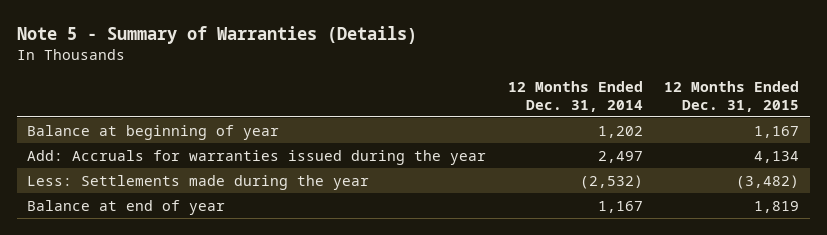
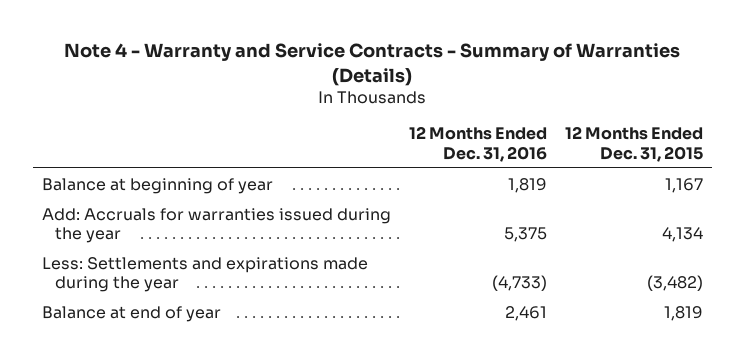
[16,25,417,44] Note 5 - Summary of Warranties (Details) -> [64,43,681,86] Note 4 - Warranty and Service Contracts - Summary of Warranties (Details)
[507,81,643,112] 12 Months Ended Dec. 31, 2014 -> none
none -> [408,126,547,162] 12 Months Ended Dec. 31, 2016
[27,174,370,190] Less: Settlements made during the year -> [41,256,368,293] Less: Settlements and expirations made during the year

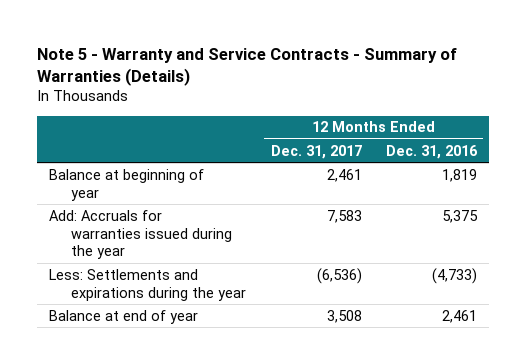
[64,43,681,86] Note 4 - Warranty and Service Contracts - Summary of Warranties (Details) -> [37,47,458,86] Note 5 - Warranty and Service Contracts - Summary of Warranties (Details)
[564,126,703,162] 12 Months Ended Dec. 31, 2015 -> none
none -> [270,144,362,159] Dec. 31, 2017
[41,256,368,293] Less: Settlements and expirations made during the year -> [49,268,247,301] Less: Settlements and expirations during the year

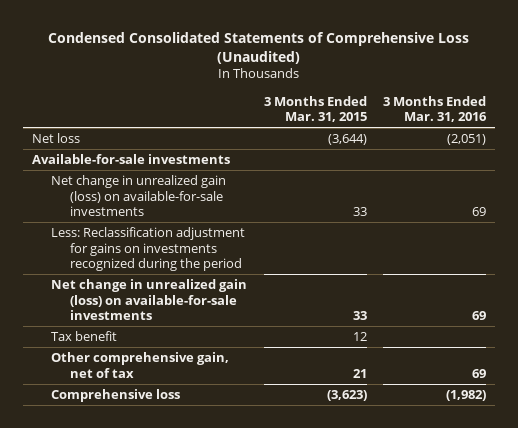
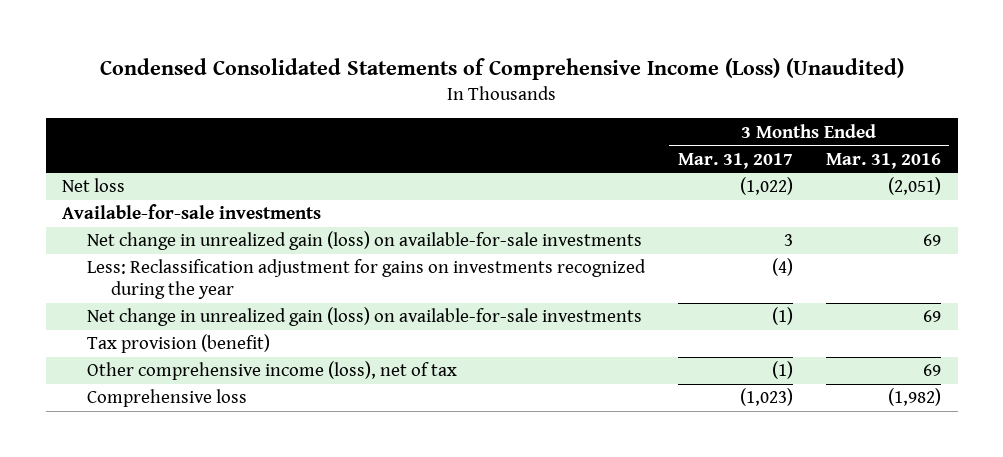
[48,31,470,64] Condensed Consolidated Statements of Comprehensive Loss (Unaudited) -> [99,57,904,80] Condensed Consolidated Statements of Comprehensive Income (Loss) (Unaudited)
[263,95,367,123] 3 Months Ended Mar. 31, 2015 -> none
none -> [677,152,793,169] Mar. 31, 2017
[50,226,245,272] Less: Reclassification adjustment for gains on investments recognized during the period -> [86,259,646,299] Less: Reclassification adjustment for gains on investments recognized during the year
[50,330,117,341] Tax benefit -> [86,334,270,354] Tax provision (benefit)
[50,351,229,378] Other comprehensive gain, net of tax -> [86,361,457,381] Other comprehensive income (loss), net of tax

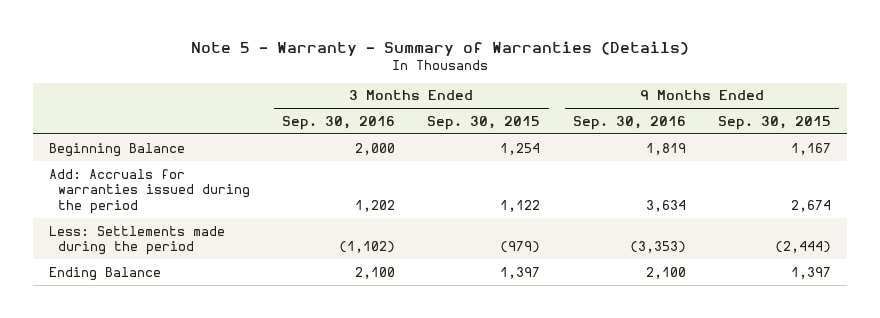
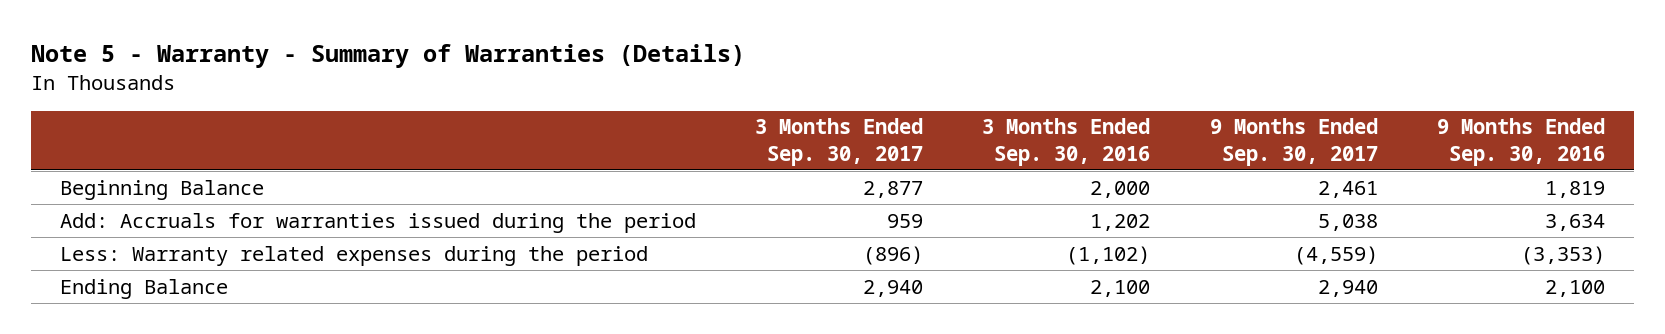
[427,115,541,130] Sep. 30, 2015 -> none
[717,115,831,130] Sep. 30, 2015 -> none
none -> [755,118,924,166] 3 Months Ended Sep. 30, 2017
none -> [1209,118,1378,166] 9 Months Ended Sep. 30, 2017
[48,225,225,256] Less: Settlements made during the period -> [60,245,649,266] Less: Warranty related expenses during the period

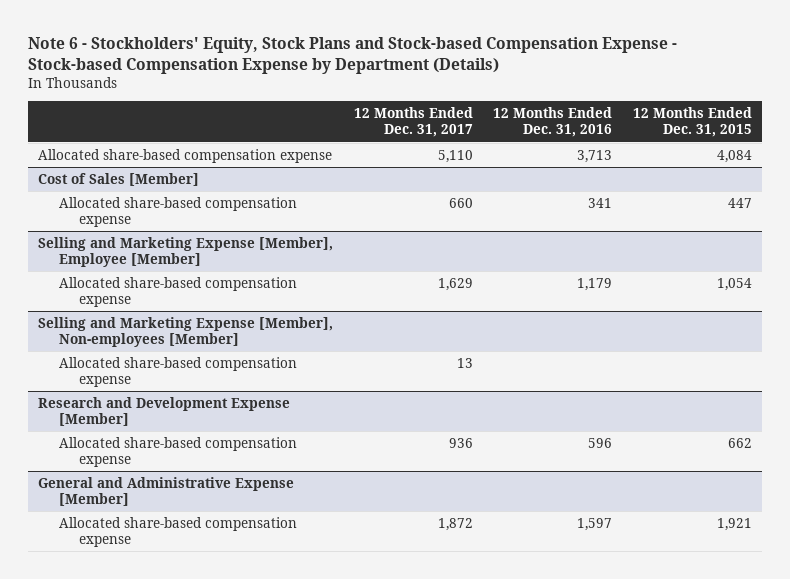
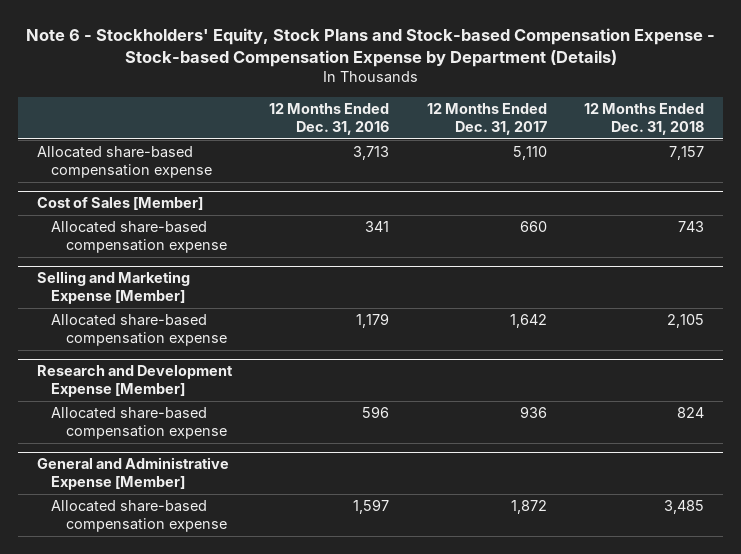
[632,107,752,138] 12 Months Ended Dec. 31, 2015 -> none
none -> [584,102,705,136] 12 Months Ended Dec. 31, 2018
[38,316,334,348] Selling and Marketing Expense [Member], Non-employees [Member] -> none
[58,356,297,388] Allocated share-based compensation expense -> none
[38,236,334,268] Selling and Marketing Expense [Member], Employee [Member] -> [37,271,191,305] Selling and Marketing Expense [Member]
[437,277,473,291] 1,629 -> [509,314,547,329] 1,642

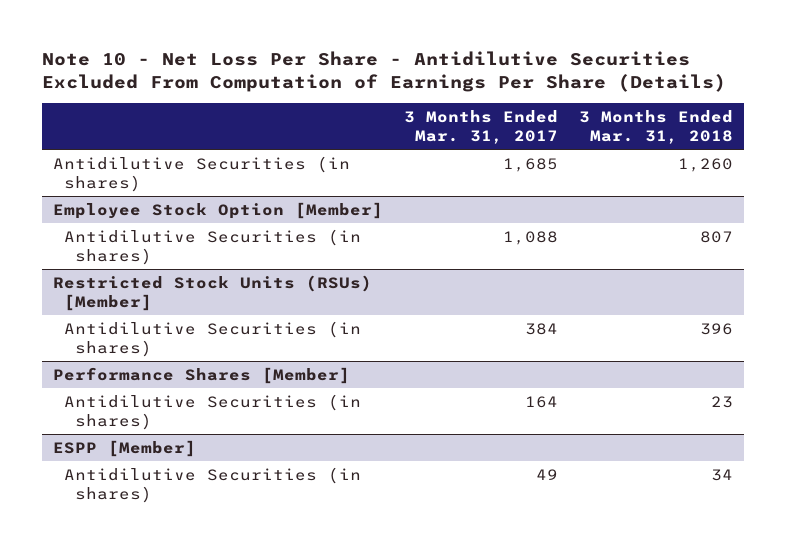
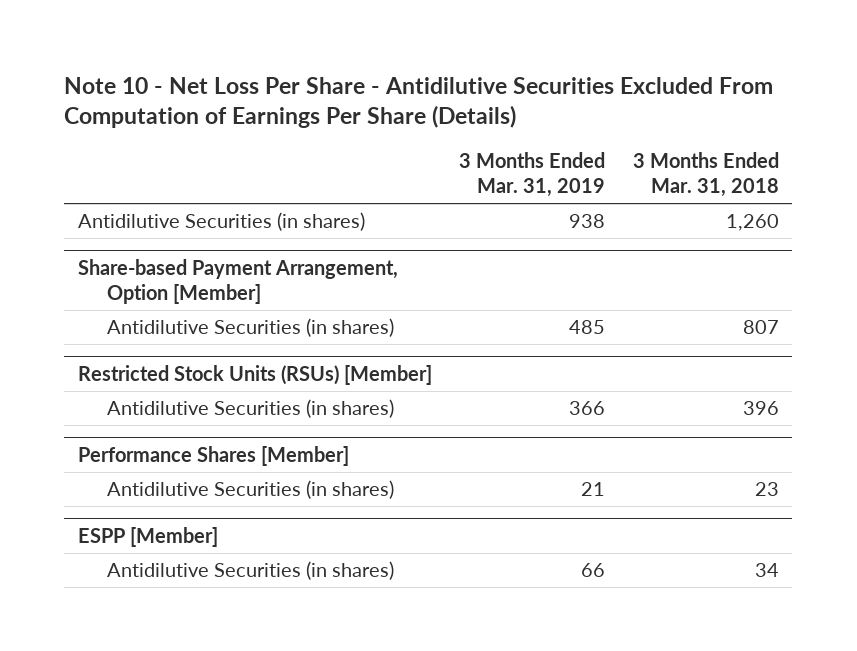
[403,109,558,144] 3 Months Ended Mar. 31, 2017 -> none
none -> [459,151,606,197] 3 Months Ended Mar. 31, 2019
[52,201,383,219] Employee Stock Option [Member] -> [77,258,398,304] Share-based Payment Arrangement, Option [Member]

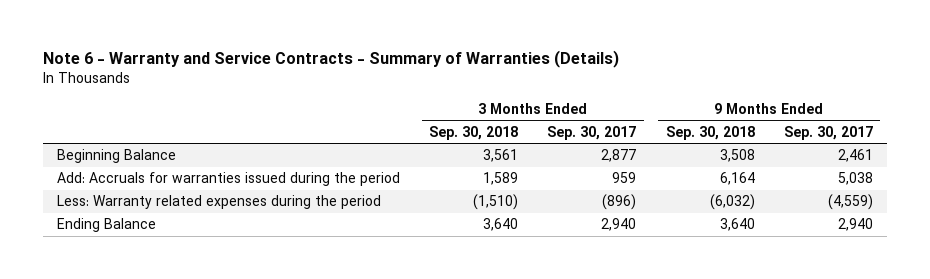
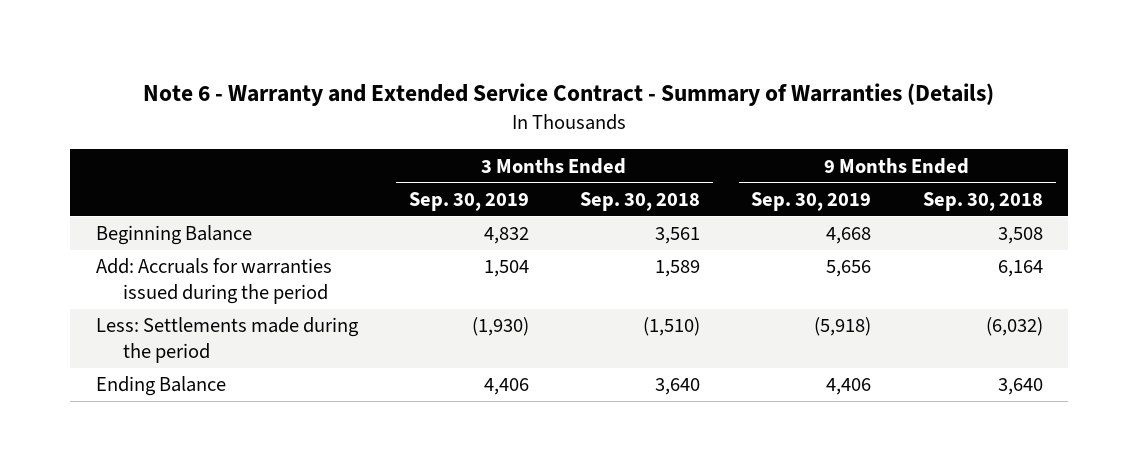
[42,50,619,69] Note 6 - Warranty and Service Contracts - Summary of Warranties (Details) -> [143,83,995,107] Note 6 - Warranty and Extended Service Contract - Summary of Warranties (Details)
[547,125,637,140] Sep. 30, 2017 -> none
[783,125,873,140] Sep. 30, 2017 -> none
none -> [408,191,529,211] Sep. 30, 2019
none -> [751,191,872,211] Sep. 30, 2019
[57,195,382,210] Less: Warranty related expenses during the period -> [95,317,359,363] Less: Settlements made during the period

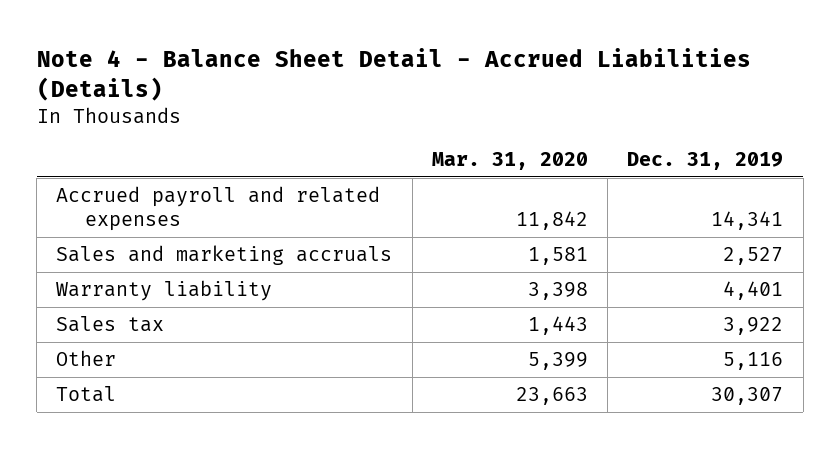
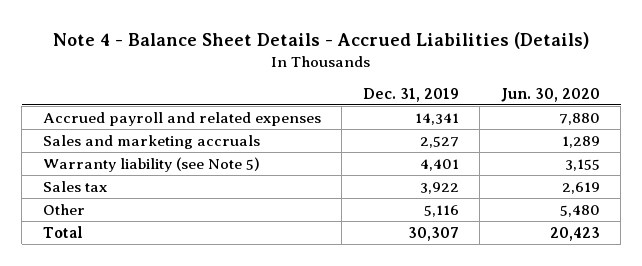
[36,47,751,101] Note 4 - Balance Sheet Detail - Accrued Liabilities (Details) -> [53,31,590,49] Note 4 - Balance Sheet Details - Accrued Liabilities (Details)
[431,152,588,171] Mar. 31, 2020 -> none
none -> [500,87,600,102] Jun. 30, 2020
[56,280,273,302] Warranty liability -> [42,156,260,172] Warranty liability (see Note 5)

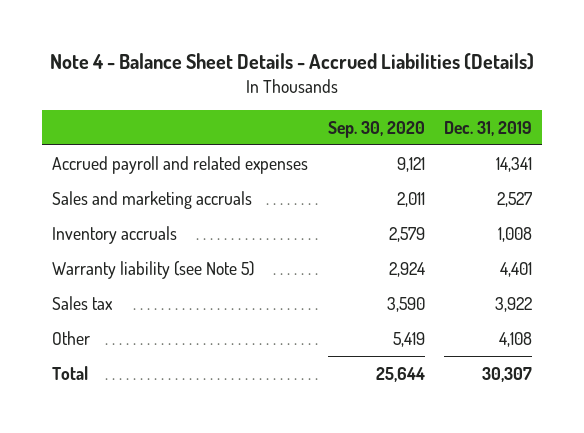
[500,87,600,102] Jun. 30, 2020 -> none
none -> [327,120,425,138] Sep. 30, 2020
none -> [52,225,178,244] Inventory accruals
[423,204,459,217] 5,116 -> [499,331,533,347] 4,108

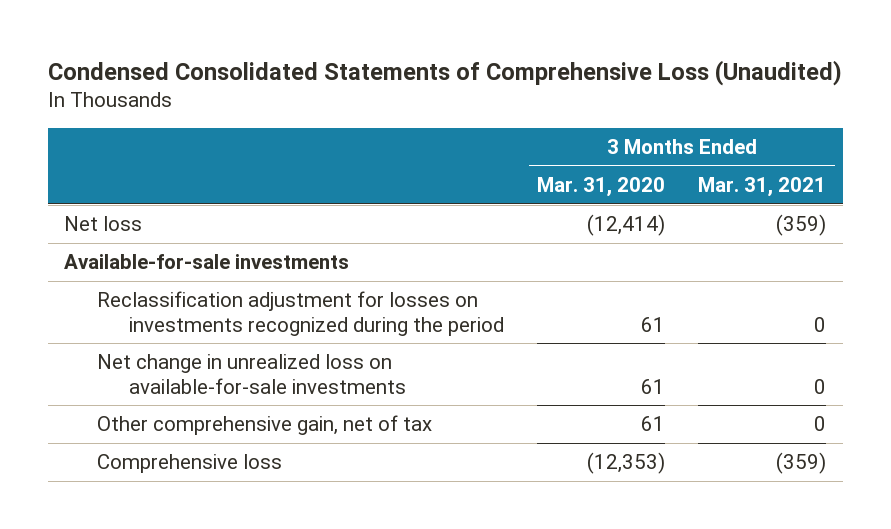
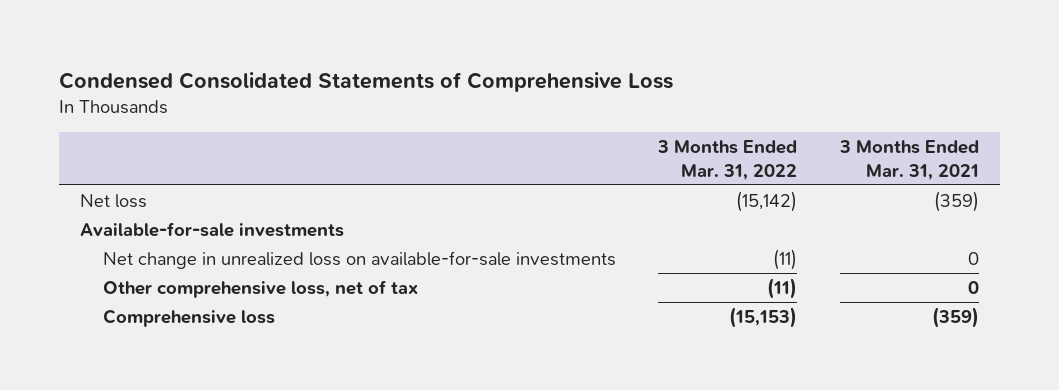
[47,59,842,86] Condensed Consolidated Statements of Comprehensive Loss (Unaudited) -> [59,71,674,92] Condensed Consolidated Statements of Comprehensive Loss
[537,177,666,198] Mar. 31, 2020 -> none
none -> [657,139,798,180] 3 Months Ended Mar. 31, 2022
[96,291,505,336] Reclassification adjustment for losses on investments recognized during the period -> none
[96,415,432,436] Other comprehensive gain, net of tax -> [102,279,418,298] Other comprehensive loss, net of tax

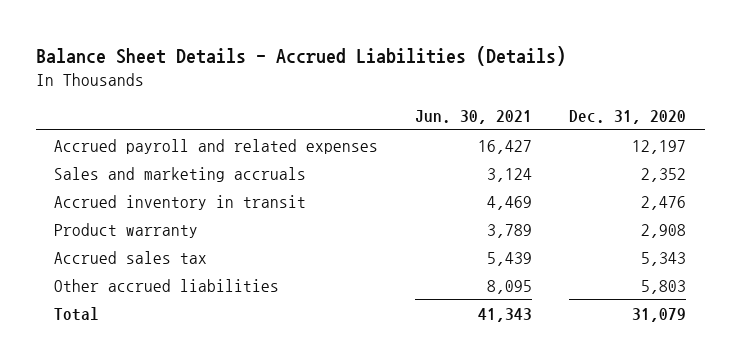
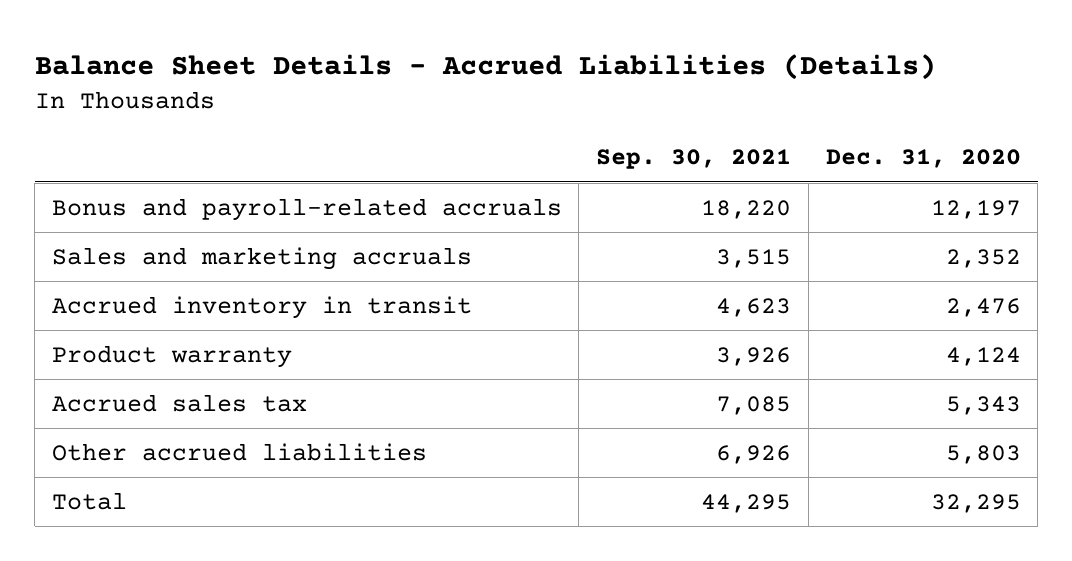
[415,110,533,125] Jun. 30, 2021 -> none
none -> [596,149,792,170] Sep. 30, 2021
[54,138,379,154] Accrued payroll and related expenses -> [51,197,562,221] Bonus and payroll-related accruals
[641,223,687,238] 2,908 -> [945,346,1021,366] 4,124
[632,307,687,322] 31,079 -> [930,493,1021,513] 32,295

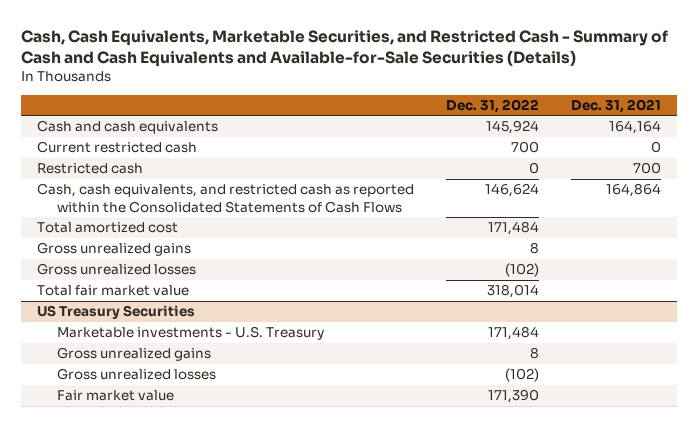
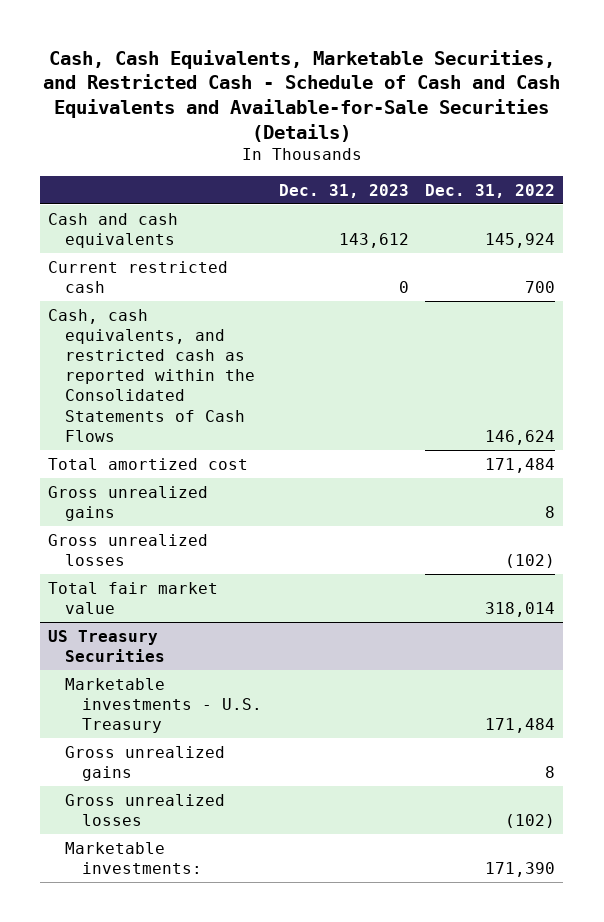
[20,29,668,67] Cash, Cash Equivalents, Marketable Securities, and Restricted Cash - Summary of Cash and Cash Equivalents and Available-for-Sale Securities (Details) -> [42,49,560,142] Cash, Cash Equivalents, Marketable Securities, and Restricted Cash - Schedule of Cash and Cash Equivalents and Available-for-Sale Securities (Details)
[570,98,661,113] Dec. 31, 2021 -> none
none -> [278,183,409,198] Dec. 31, 2023
[36,163,143,175] Restricted cash -> none
[56,390,174,402] Fair market value -> [65,841,203,874] Marketable investments:

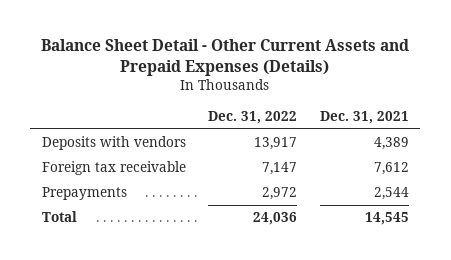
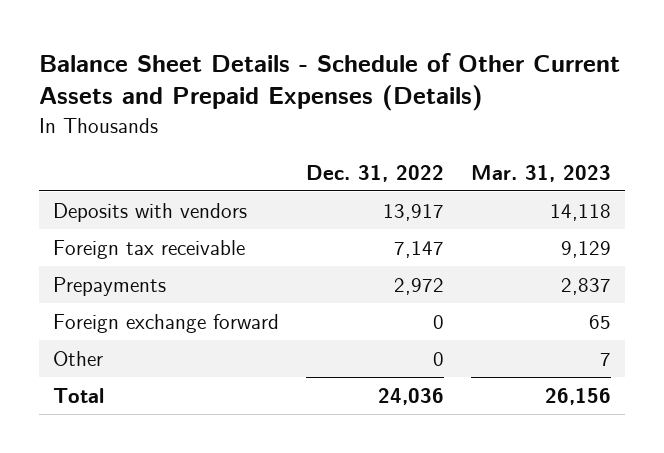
[41,39,410,76] Balance Sheet Detail - Other Current Assets and Prepaid Expenses (Details) -> [38,52,620,112] Balance Sheet Details - Schedule of Other Current Assets and Prepaid Expenses (Details)
[320,110,410,124] Dec. 31, 2021 -> none
none -> [471,164,612,182] Mar. 31, 2023
none -> [52,313,279,333] Foreign exchange forward
none -> [52,350,103,366] Other

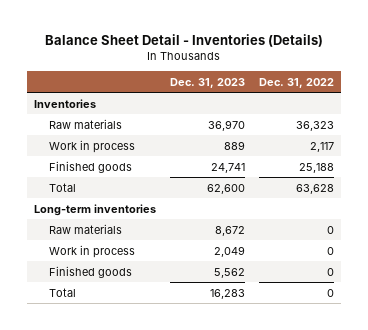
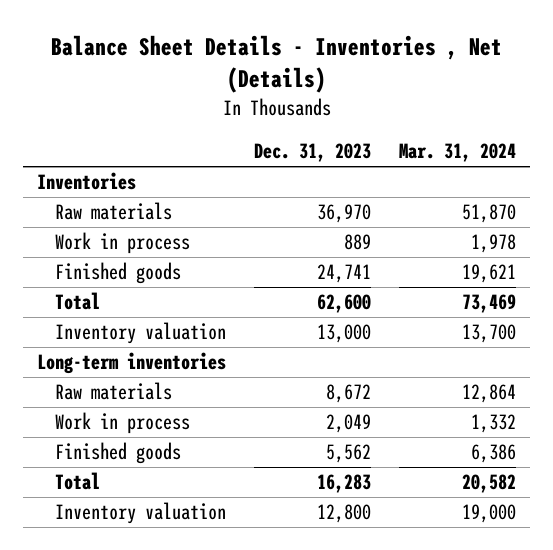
[44,33,323,47] Balance Sheet Detail - Inventories (Details) -> [50,35,502,94] Balance Sheet Details - Inventories , Net (Details)
[258,77,334,88] Dec. 31, 2022 -> none
none -> [399,143,517,163] Mar. 31, 2024
none -> [54,322,226,345] Inventory valuation
none -> [54,502,226,525] Inventory valuation

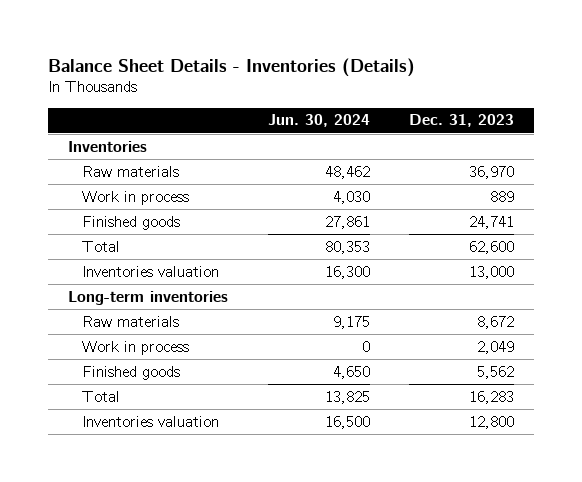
[50,35,502,94] Balance Sheet Details - Inventories , Net (Details) -> [47,57,415,77] Balance Sheet Details - Inventories (Details)
[399,143,517,163] Mar. 31, 2024 -> none
none -> [267,114,370,128] Jun. 30, 2024
[54,322,226,345] Inventory valuation -> [82,265,220,277] Inventories valuation
[54,502,226,525] Inventory valuation -> [82,415,220,427] Inventories valuation

